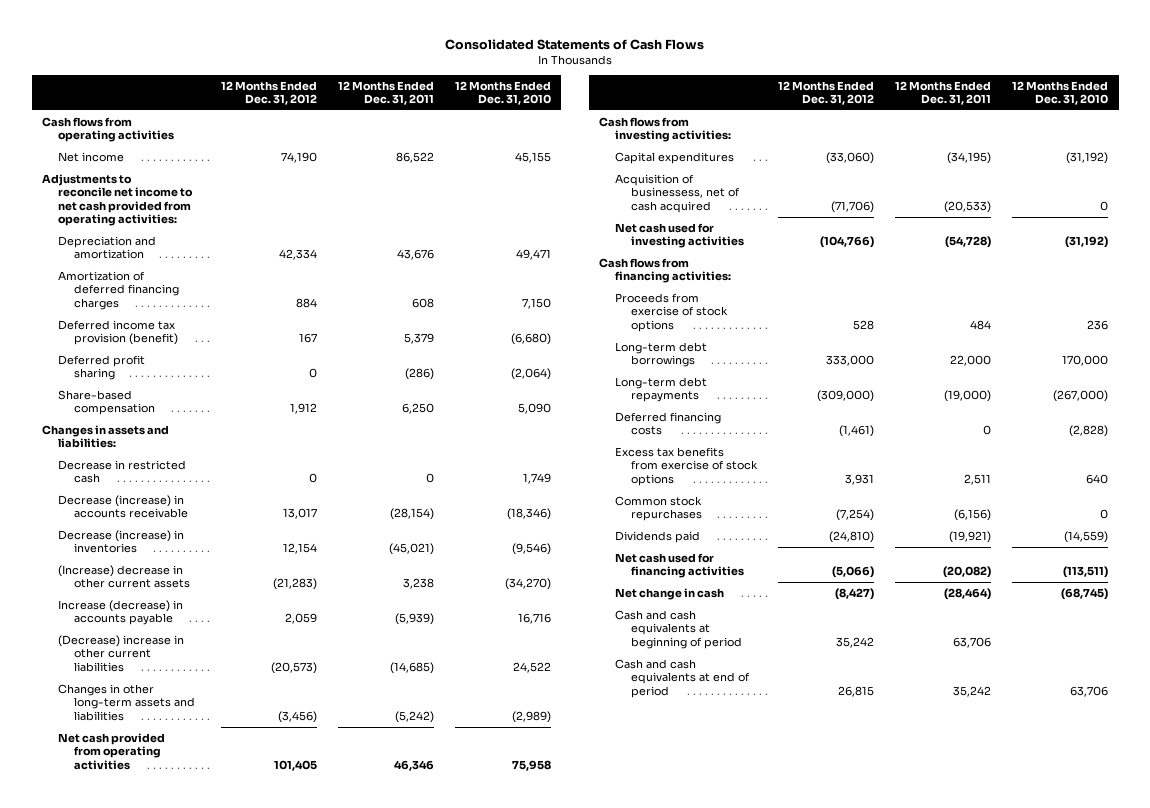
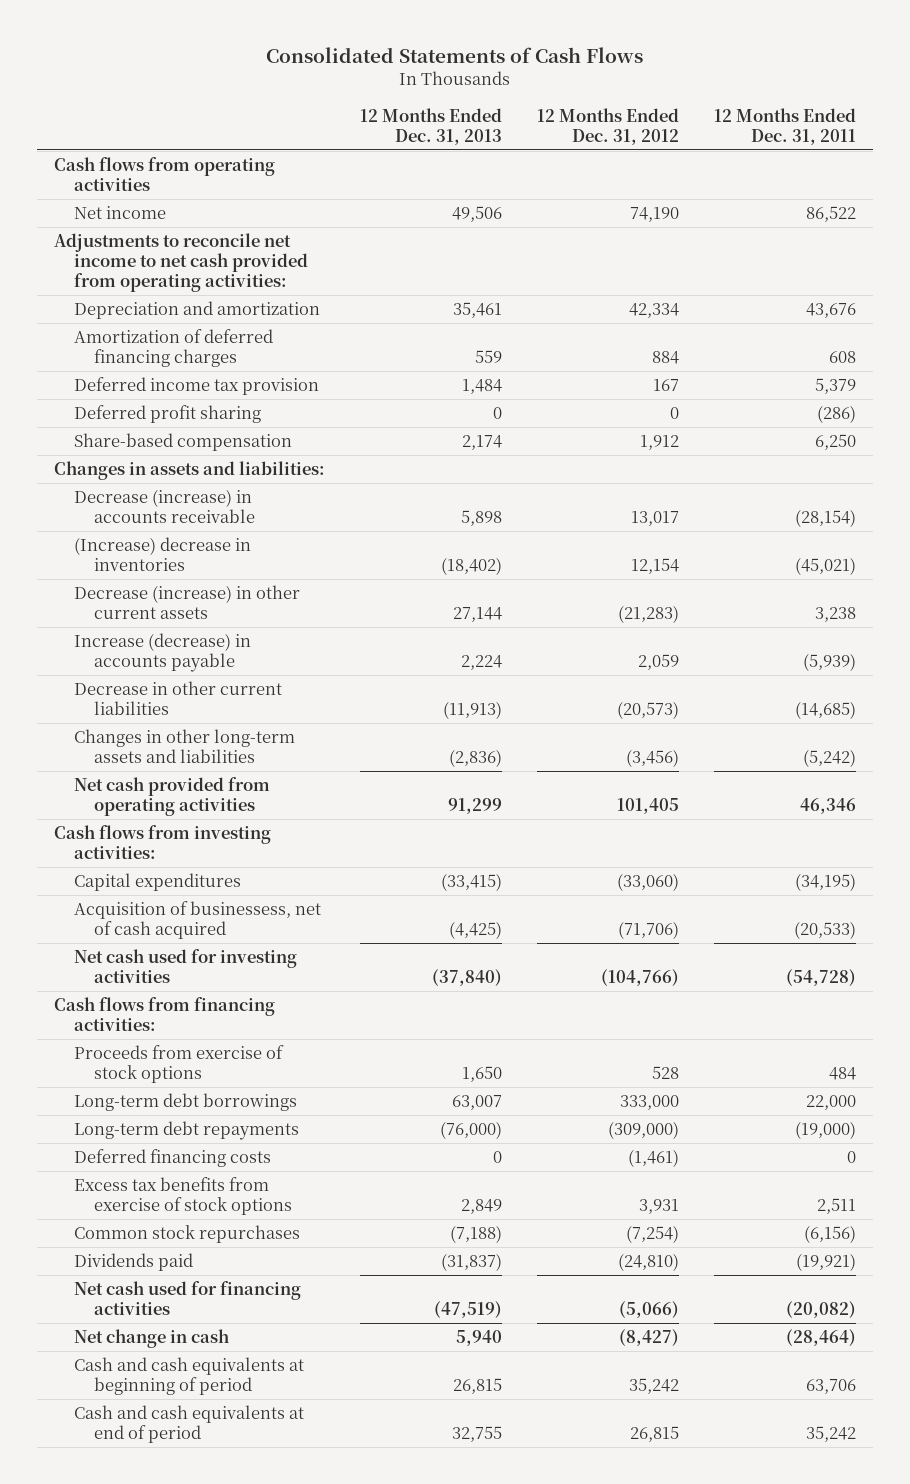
[454,80,551,106] 12 Months Ended Dec. 31, 2010 -> none
none -> [360,108,503,145] 12 Months Ended Dec. 31, 2013
[57,319,178,346] Deferred income tax provision (benefit) -> [74,377,320,396] Deferred income tax provision
[57,459,186,484] Decrease in restricted cash -> none
[57,529,184,554] Decrease (increase) in inventories -> [74,537,252,571] (Increase) decrease in inventories
[57,564,190,589] (Increase) decrease in other current assets -> [74,585,301,619] Decrease (increase) in other current assets
[57,634,184,672] (Decrease) increase in other current liabilities -> [74,681,283,715] Decrease in other current liabilities

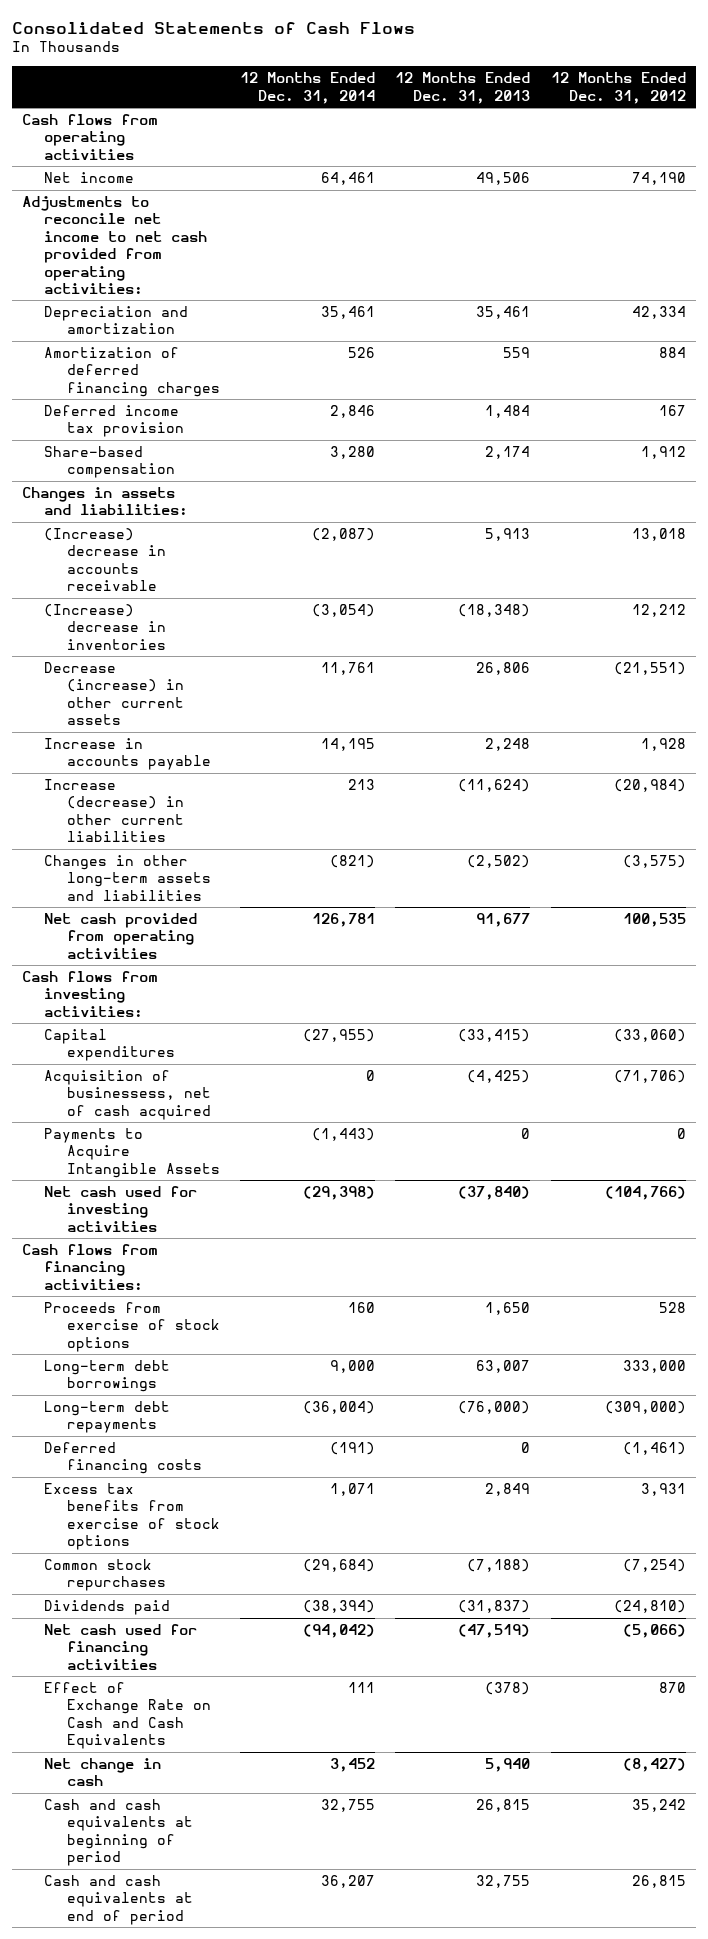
[713,108,856,145] 12 Months Ended Dec. 31, 2011 -> none
none -> [240,72,376,104] 12 Months Ended Dec. 31, 2014
[74,405,262,424] Deferred profit sharing -> none
[74,489,256,523] Decrease (increase) in accounts receivable -> [44,528,166,592] (Increase) decrease in accounts receivable
[461,509,503,526] 5,898 -> [485,528,531,542] 5,913
[630,510,679,526] 13,017 -> [631,528,686,542] 13,018
[441,556,503,575] (18,402) -> [458,604,531,618] (18,348)
[630,557,679,574] 12,154 -> [631,604,686,618] 12,212
[453,606,503,622] 27,144 -> [476,662,531,676] 26,806
[617,604,679,623] (21,283) -> [613,662,686,676] (21,551)
[74,633,252,672] Increase (decrease) in accounts payable -> [44,738,211,771] Increase in accounts payable
[461,654,503,670] 2,224 -> [485,738,531,752] 2,248
[637,653,679,670] 2,059 -> [640,738,686,752] 1,928
[74,681,283,715] Decrease in other current liabilities -> [44,779,184,843] Increase (decrease) in other current liabilities
[443,700,503,719] (11,913) -> [458,779,531,793] (11,624)
[616,700,679,719] (20,573) -> [613,779,686,793] (20,984)
[449,748,503,767] (2,836) -> [467,855,531,869] (2,502)
[625,748,679,767] (3,456) -> [622,855,686,869] (3,575)
[448,797,503,814] 91,299 -> [476,913,531,928] 91,677
[616,797,679,814] 101,405 -> [622,913,686,928] 100,535
none -> [44,1128,220,1178] Payments to Acquire Intangible Assets
none -> [44,1682,211,1750] Effect of Exchange Rate on Cash and Cash Equivalents

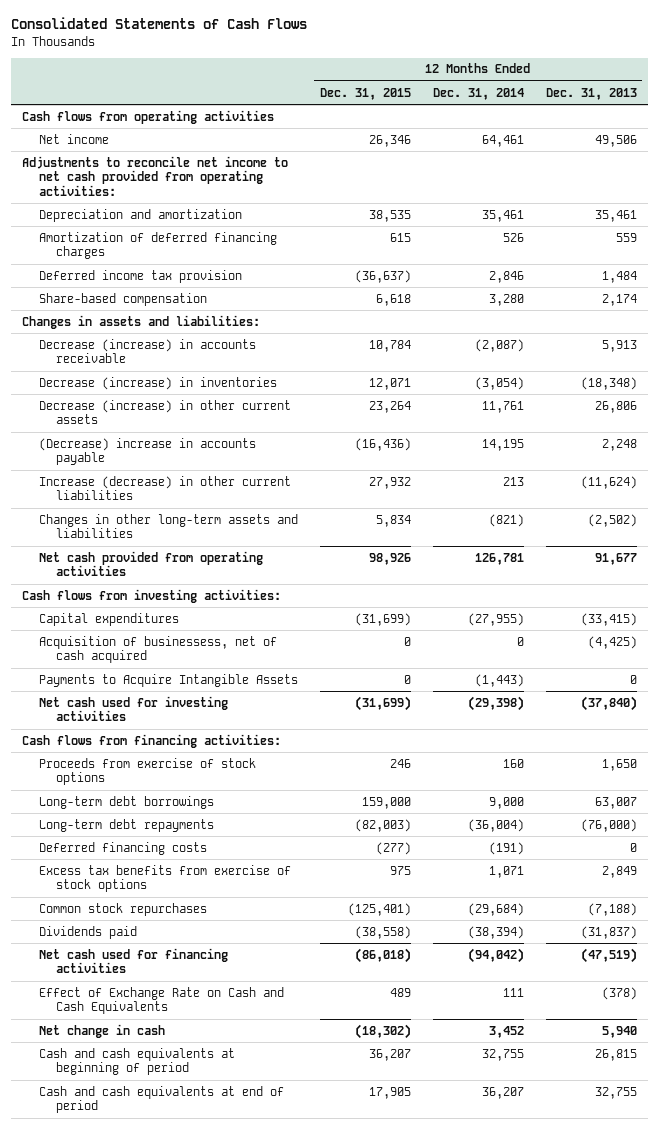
[550,72,686,104] 12 Months Ended Dec. 31, 2012 -> none
none -> [319,87,411,100] Dec. 31, 2015
[44,528,166,592] (Increase) decrease in accounts receivable -> [39,338,257,364] Decrease (increase) in accounts receivable
[44,604,166,650] (Increase) decrease in inventories -> [39,376,278,390] Decrease (increase) in inventories
[44,738,211,771] Increase in accounts payable -> [39,437,257,466] (Decrease) increase in accounts payable

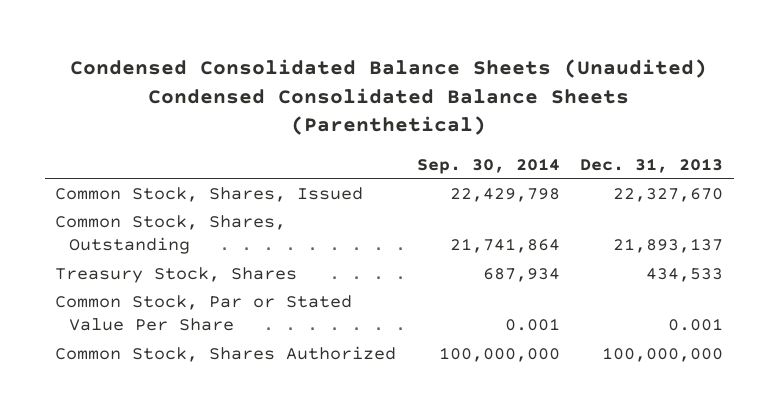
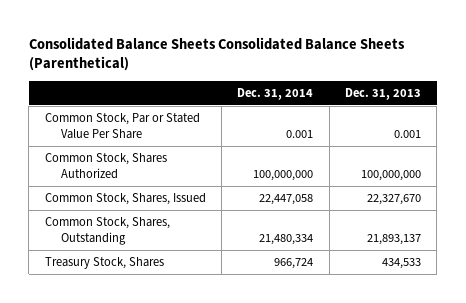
[70,58,708,136] Condensed Consolidated Balance Sheets (Unaudited) Condensed Consolidated Balance Sheets (Parenthetical) -> [28,36,405,72] Consolidated Balance Sheets Consolidated Balance Sheets (Parenthetical)
[416,157,560,174] Sep. 30, 2014 -> none
none -> [237,88,314,101] Dec. 31, 2014
[55,294,353,332] Common Stock, Par or Stated Value Per Share -> [44,113,200,139] Common Stock, Par or Stated Value Per Share
[55,345,397,362] Common Stock, Shares Authorized -> [44,153,167,179] Common Stock, Shares Authorized

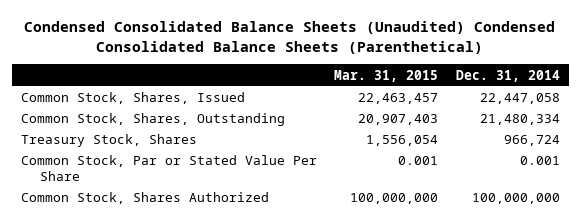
[28,36,405,72] Consolidated Balance Sheets Consolidated Balance Sheets (Parenthetical) -> [24,20,556,54] Condensed Consolidated Balance Sheets (Unaudited) Condensed Consolidated Balance Sheets (Parenthetical)
[344,88,421,101] Dec. 31, 2013 -> none
none -> [334,69,439,82] Mar. 31, 2015
[44,113,200,139] Common Stock, Par or Stated Value Per Share -> [20,155,317,181] Common Stock, Par or Stated Value Per Share
[44,153,167,179] Common Stock, Shares Authorized -> [20,192,269,205] Common Stock, Shares Authorized

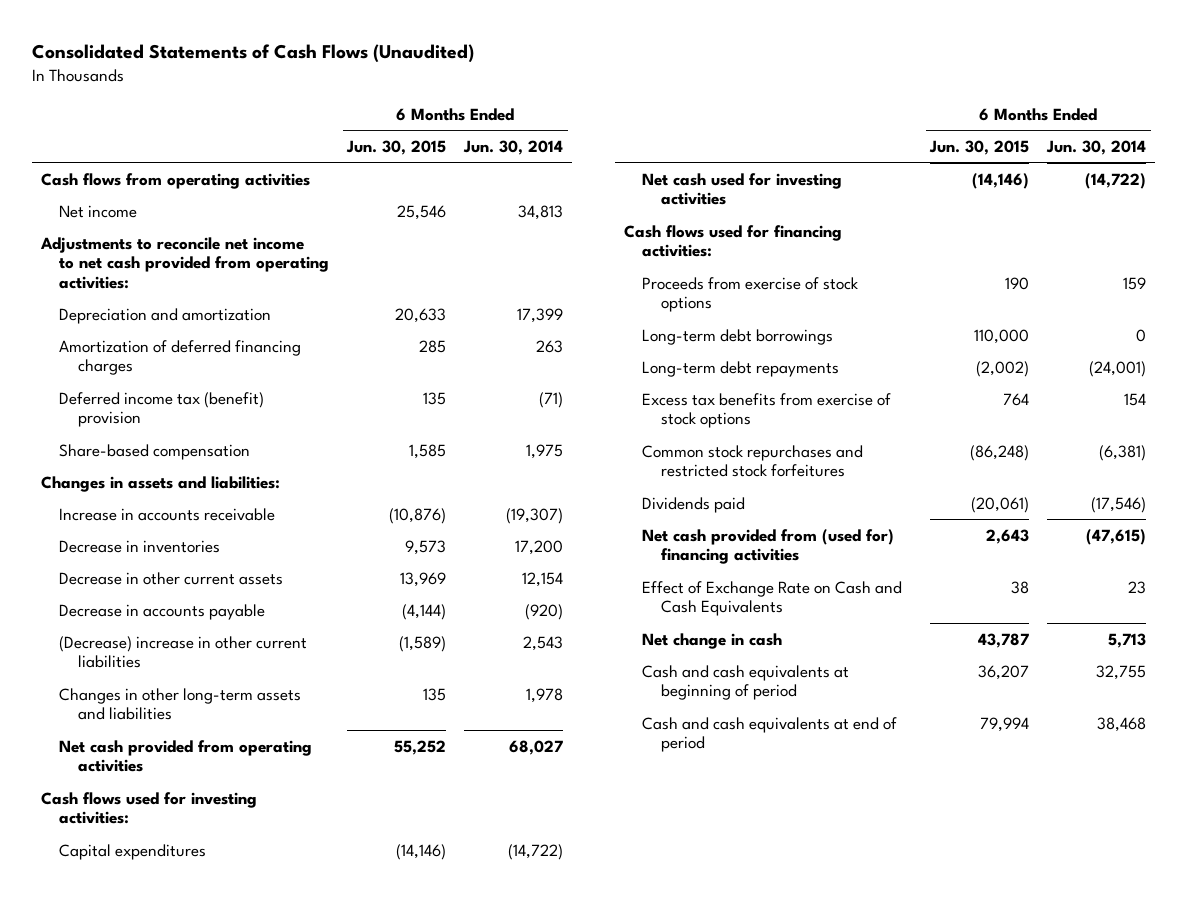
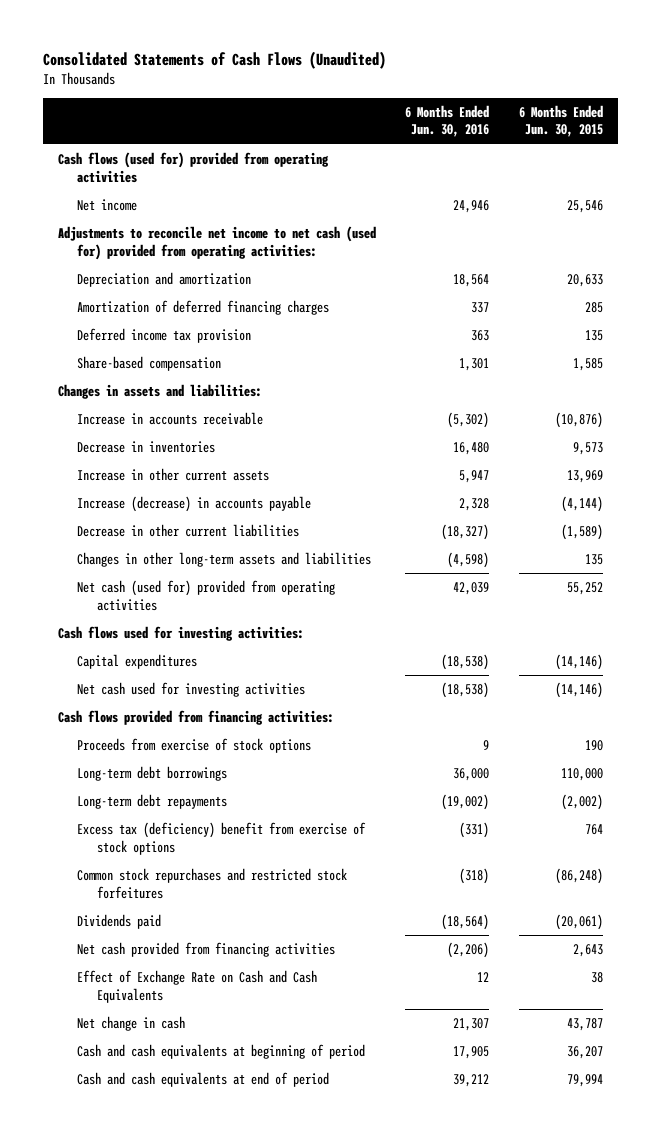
[463,139,564,155] Jun. 30, 2014 -> none
none -> [405,104,490,138] 6 Months Ended Jun. 30, 2016
[40,172,310,189] Cash flows from operating activities -> [57,152,329,183] Cash flows (used for) provided from operating activities
[39,236,330,289] Adjustments to reconcile net income to net cash provided from operating activities: -> [57,226,376,260] Adjustments to reconcile net income to net cash (used for) provided from operating activities:
[59,391,265,428] Deferred income tax (benefit) provision -> [77,328,252,344] Deferred income tax provision
[59,571,284,585] Decrease in other current assets -> [77,468,270,482] Increase in other current assets
[59,603,266,620] Decrease in accounts payable -> [77,496,312,513] Increase (decrease) in accounts payable
[59,635,308,669] (Decrease) increase in other current liabilities -> [77,524,300,538] Decrease in other current liabilities
[59,739,313,773] Net cash provided from operating activities -> [77,580,336,611] Net cash (used for) provided from operating activities
[623,224,842,258] Cash flows used for financing activities: -> [57,710,334,726] Cash flows provided from financing activities:
[642,392,892,429] Excess tax benefits from exercise of stock options -> [77,822,367,855] Excess tax (deficiency) benefit from exercise of stock options
[642,528,895,565] Net cash provided from (used for) financing activities -> [77,942,336,958] Net cash provided from financing activities

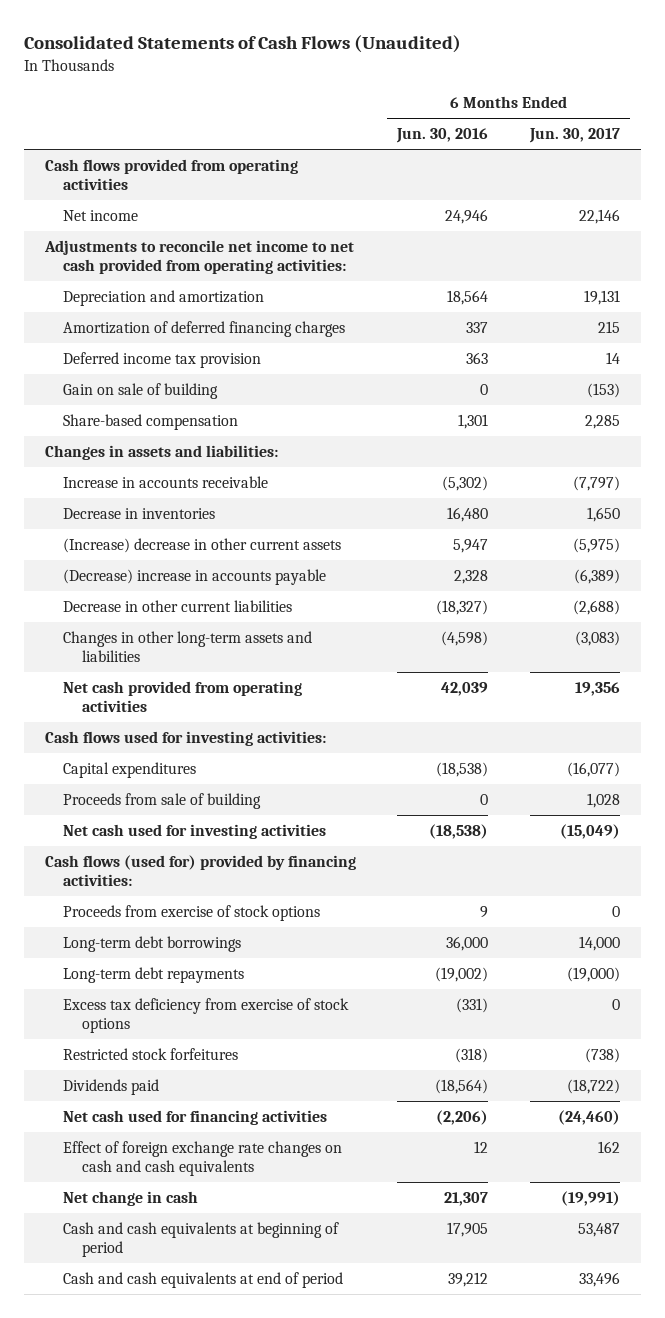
[519,104,604,138] 6 Months Ended Jun. 30, 2015 -> none
none -> [528,128,620,144] Jun. 30, 2017
[57,152,329,183] Cash flows (used for) provided from operating activities -> [44,158,298,190] Cash flows provided from operating activities
[57,226,376,260] Adjustments to reconcile net income to net cash (used for) provided from operating activities: -> [43,239,354,274] Adjustments to reconcile net income to net cash provided from operating activities:
none -> [63,382,219,399] Gain on sale of building
[77,468,270,482] Increase in other current assets -> [63,537,342,553] (Increase) decrease in other current assets
[77,496,312,513] Increase (decrease) in accounts payable -> [63,568,327,585] (Decrease) increase in accounts payable
[77,580,336,611] Net cash (used for) provided from operating activities -> [63,680,303,712] Net cash provided from operating activities
none -> [63,792,262,809] Proceeds from sale of building
[57,710,334,726] Cash flows provided from financing activities: -> [44,854,356,886] Cash flows (used for) provided by financing activities:
[77,822,367,855] Excess tax (deficiency) benefit from exercise of stock options -> [63,997,350,1033] Excess tax deficiency from exercise of stock options
[77,868,348,899] Common stock repurchases and restricted stock forfeitures -> [63,1047,239,1060] Restricted stock forfeitures
[77,942,336,958] Net cash provided from financing activities -> [63,1109,328,1125] Net cash used for financing activities
[77,970,318,1003] Effect of Exchange Rate on Cash and Cash Equivalents -> [63,1140,343,1176] Effect of foreign exchange rate changes on cash and cash equivalents

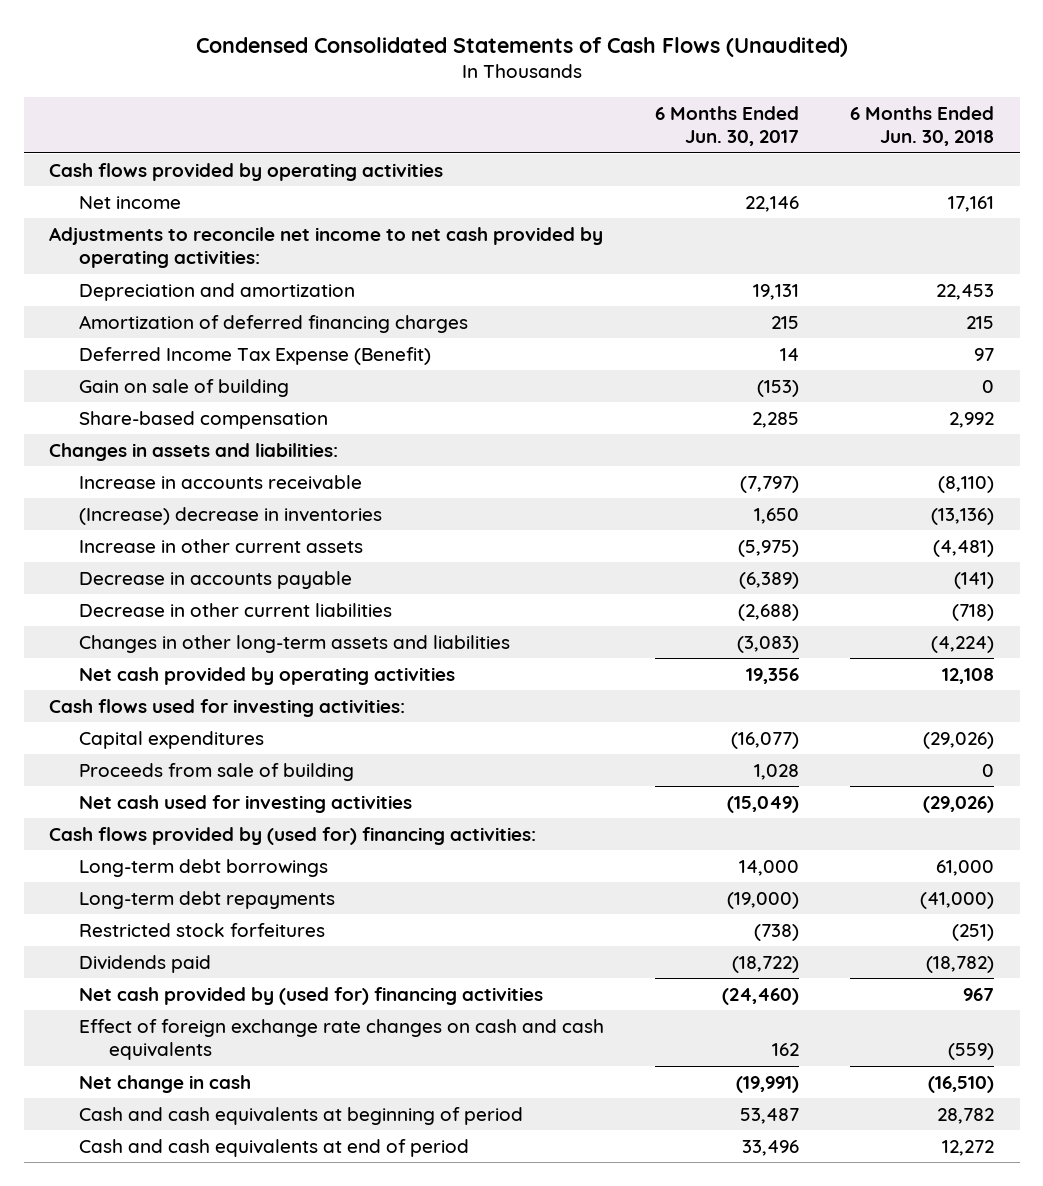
[24,35,462,54] Consolidated Statements of Cash Flows (Unaudited) -> [195,36,848,57] Condensed Consolidated Statements of Cash Flows (Unaudited)
[396,128,489,144] Jun. 30, 2016 -> none
none -> [850,105,995,147] 6 Months Ended Jun. 30, 2018
[44,158,298,190] Cash flows provided from operating activities -> [49,162,444,181] Cash flows provided by operating activities
[43,239,354,274] Adjustments to reconcile net income to net cash provided from operating activities: -> [49,226,604,269] Adjustments to reconcile net income to net cash provided by operating activities:
[63,351,262,368] Deferred income tax provision -> [78,346,431,365] Deferred Income Tax Expense (Benefit)
[63,507,216,519] Decrease in inventories -> [78,506,382,525] (Increase) decrease in inventories
[63,537,342,553] (Increase) decrease in other current assets -> [78,538,363,553] Increase in other current assets
[63,568,327,585] (Decrease) increase in accounts payable -> [78,570,352,589] Decrease in accounts payable
[63,680,303,712] Net cash provided from operating activities -> [78,666,455,685] Net cash provided by operating activities
[63,904,321,921] Proceeds from exercise of stock options -> none
[44,854,356,886] Cash flows (used for) provided by financing activities: -> [49,826,537,845] Cash flows provided by (used for) financing activities:
[63,997,350,1033] Excess tax deficiency from exercise of stock options -> none
[63,1109,328,1125] Net cash used for financing activities -> [78,986,543,1005] Net cash provided by (used for) financing activities

